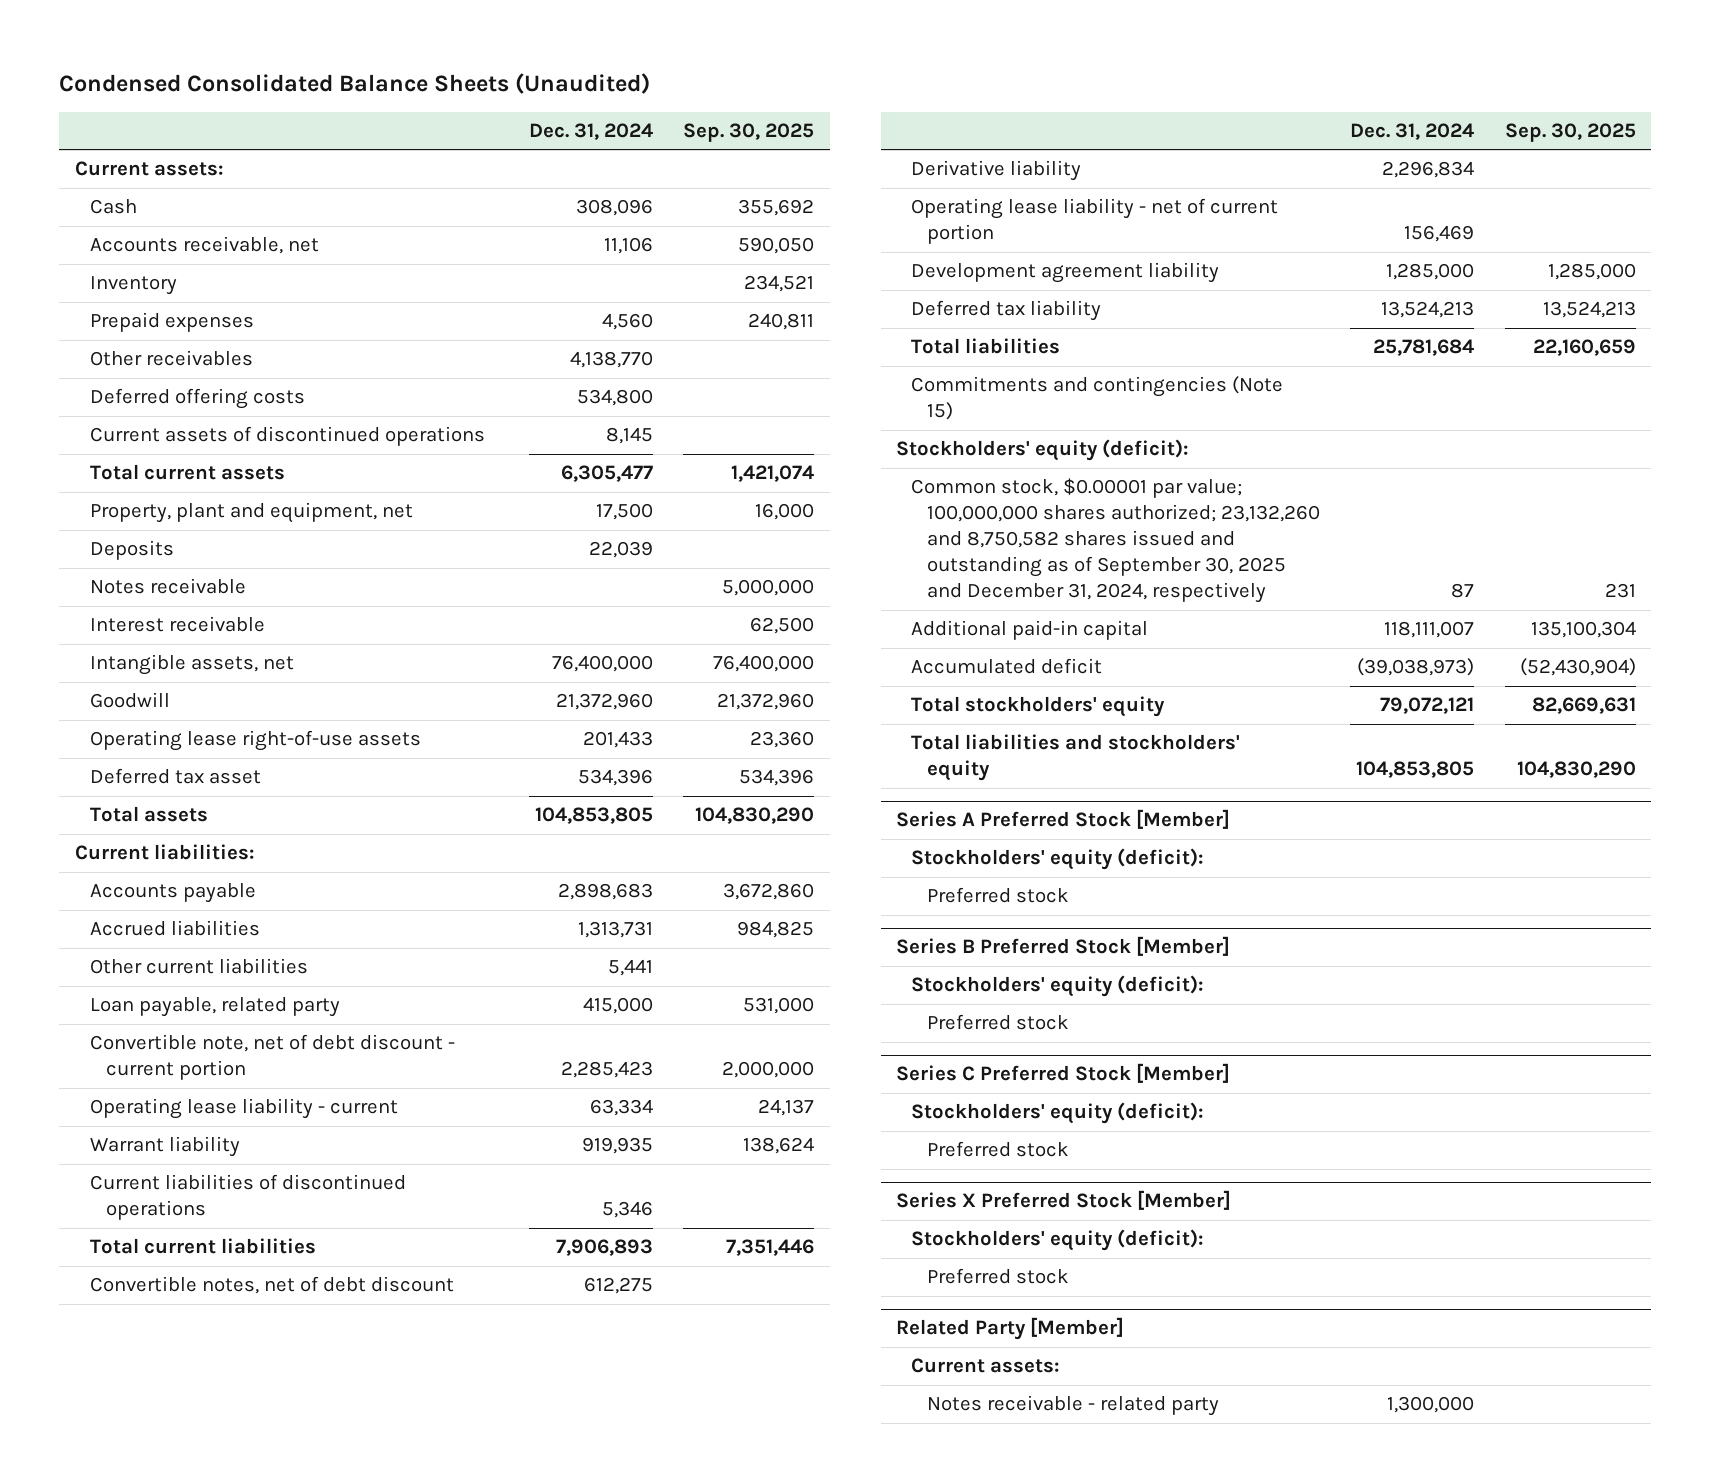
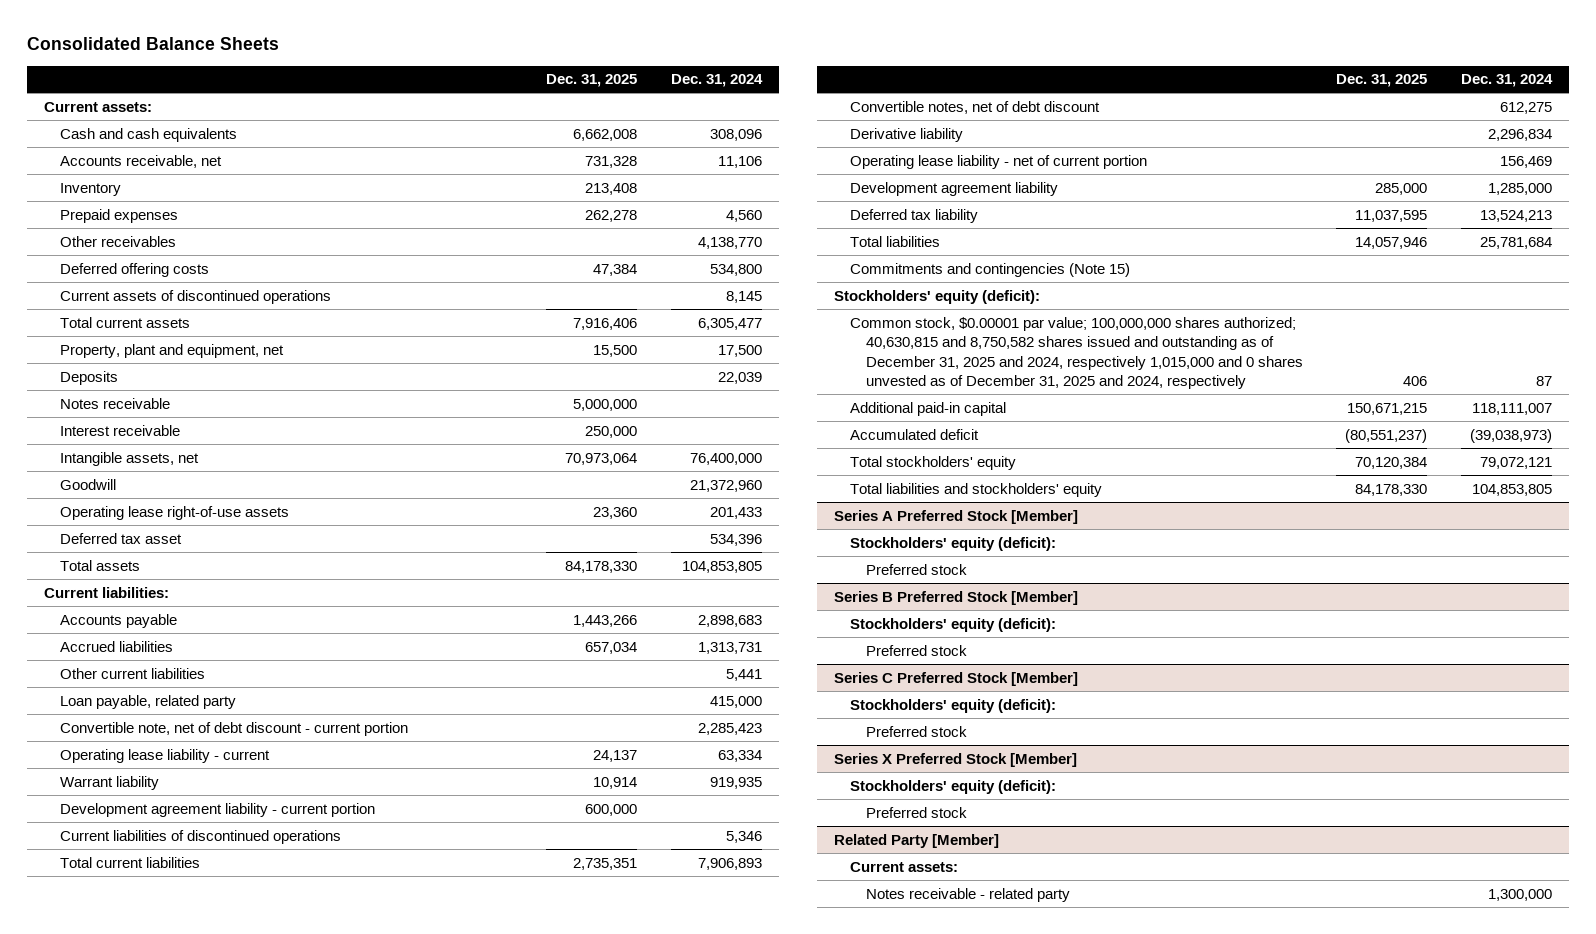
[59,73,651,95] Condensed Consolidated Balance Sheets (Unaudited) -> [27,37,280,51] Consolidated Balance Sheets
[683,122,815,142] Sep. 30, 2025 -> none
none -> [546,74,638,88] Dec. 31, 2025
[90,199,138,215] Cash -> [59,127,237,142] Cash and cash equivalents
none -> [59,802,375,817] Development agreement liability - current portion
[911,478,1320,604] Common stock, $0.00001 par value; 100,000,000 shares authorized; 23,132,260 and 8,750,582 shares issued and outstanding as of September 30, 2025 and December 31, 2024, respectively -> [849,316,1303,390] Common stock, $0.00001 par value; 100,000,000 shares authorized; 40,630,815 and 8,750,582 shares issued and outstanding as of December 31, 2025 and 2024, respectively 1,015,000 and 0 shares unvested as of December 31, 2025 and 2024, respectively

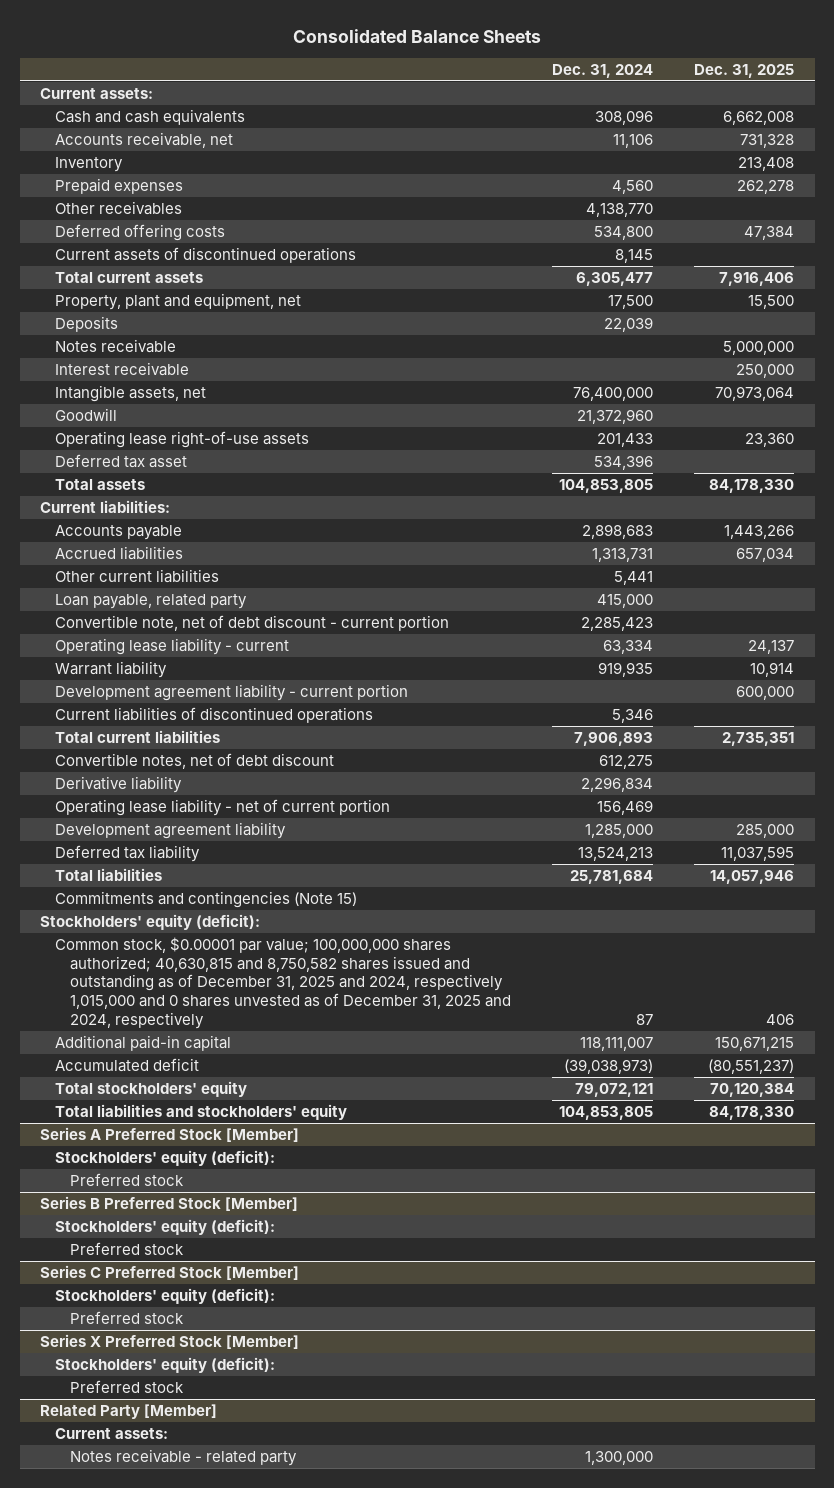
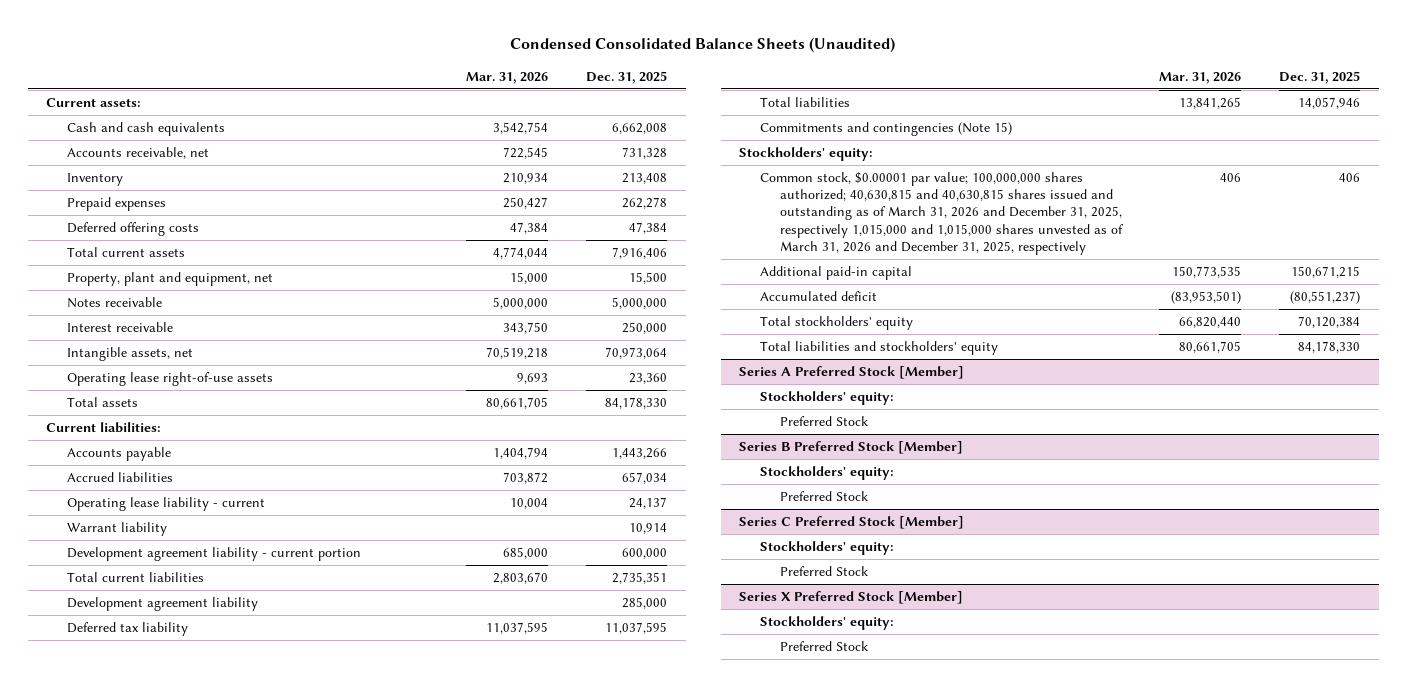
[293,29,542,44] Consolidated Balance Sheets -> [510,37,896,54] Condensed Consolidated Balance Sheets (Unaudited)
[552,64,654,79] Dec. 31, 2024 -> none
none -> [466,71,549,84] Mar. 31, 2026
[55,200,183,215] Other receivables -> none
[55,246,357,263] Current assets of discontinued operations -> none
[55,315,119,332] Deposits -> none
[55,407,118,421] Goodwill -> none
[55,453,188,468] Deferred tax asset -> none
[55,568,220,583] Other current liabilities -> none
[55,593,248,609] Loan payable, related party -> none
[55,614,450,631] Convertible note, net of debt discount - current portion -> none
[55,706,374,723] Current liabilities of discontinued operations -> none
[55,752,335,769] Convertible notes, net of debt discount -> none
[55,775,183,793] Derivative liability -> none
[55,798,391,816] Operating lease liability - net of current portion -> none
[40,913,261,930] Stockholders' equity (deficit): -> [739,147,874,162] Stockholders' equity:
[55,936,511,1029] Common stock, $0.00001 par value; 100,000,000 shares authorized; 40,630,815 and 8,750,582 shares issued and outstanding as of December 31, 2025 and 2024, respectively 1,015,000 and 0 shares unvested as of December 31, 2025 and 2024, respectively -> [759,172,1124,255] Common stock, $0.00001 par value; 100,000,000 shares authorized; 40,630,815 and 40,630,815 shares issued and outstanding as of March 31, 2026 and December 31, 2025, respectively 1,015,000 and 1,015,000 shares unvested as of March 31, 2026 and December 31, 2025, respectively
[55,1149,276,1166] Stockholders' equity (deficit): -> [759,391,894,406] Stockholders' equity:
[69,1172,184,1186] Preferred stock -> [779,416,868,427] Preferred Stock
[55,1218,276,1235] Stockholders' equity (deficit): -> [759,466,894,481] Stockholders' equity:
[69,1241,184,1255] Preferred stock -> [779,491,868,502] Preferred Stock
[55,1287,276,1304] Stockholders' equity (deficit): -> [759,541,894,556] Stockholders' equity:
[69,1310,184,1324] Preferred stock -> [779,566,868,577] Preferred Stock
[40,1403,218,1419] Related Party [Member] -> none
[55,1427,169,1439] Current assets: -> none
[69,1448,297,1466] Notes receivable - related party -> none
[55,1356,276,1373] Stockholders' equity (deficit): -> [759,616,894,631] Stockholders' equity:
[69,1379,184,1393] Preferred stock -> [779,641,868,652] Preferred Stock

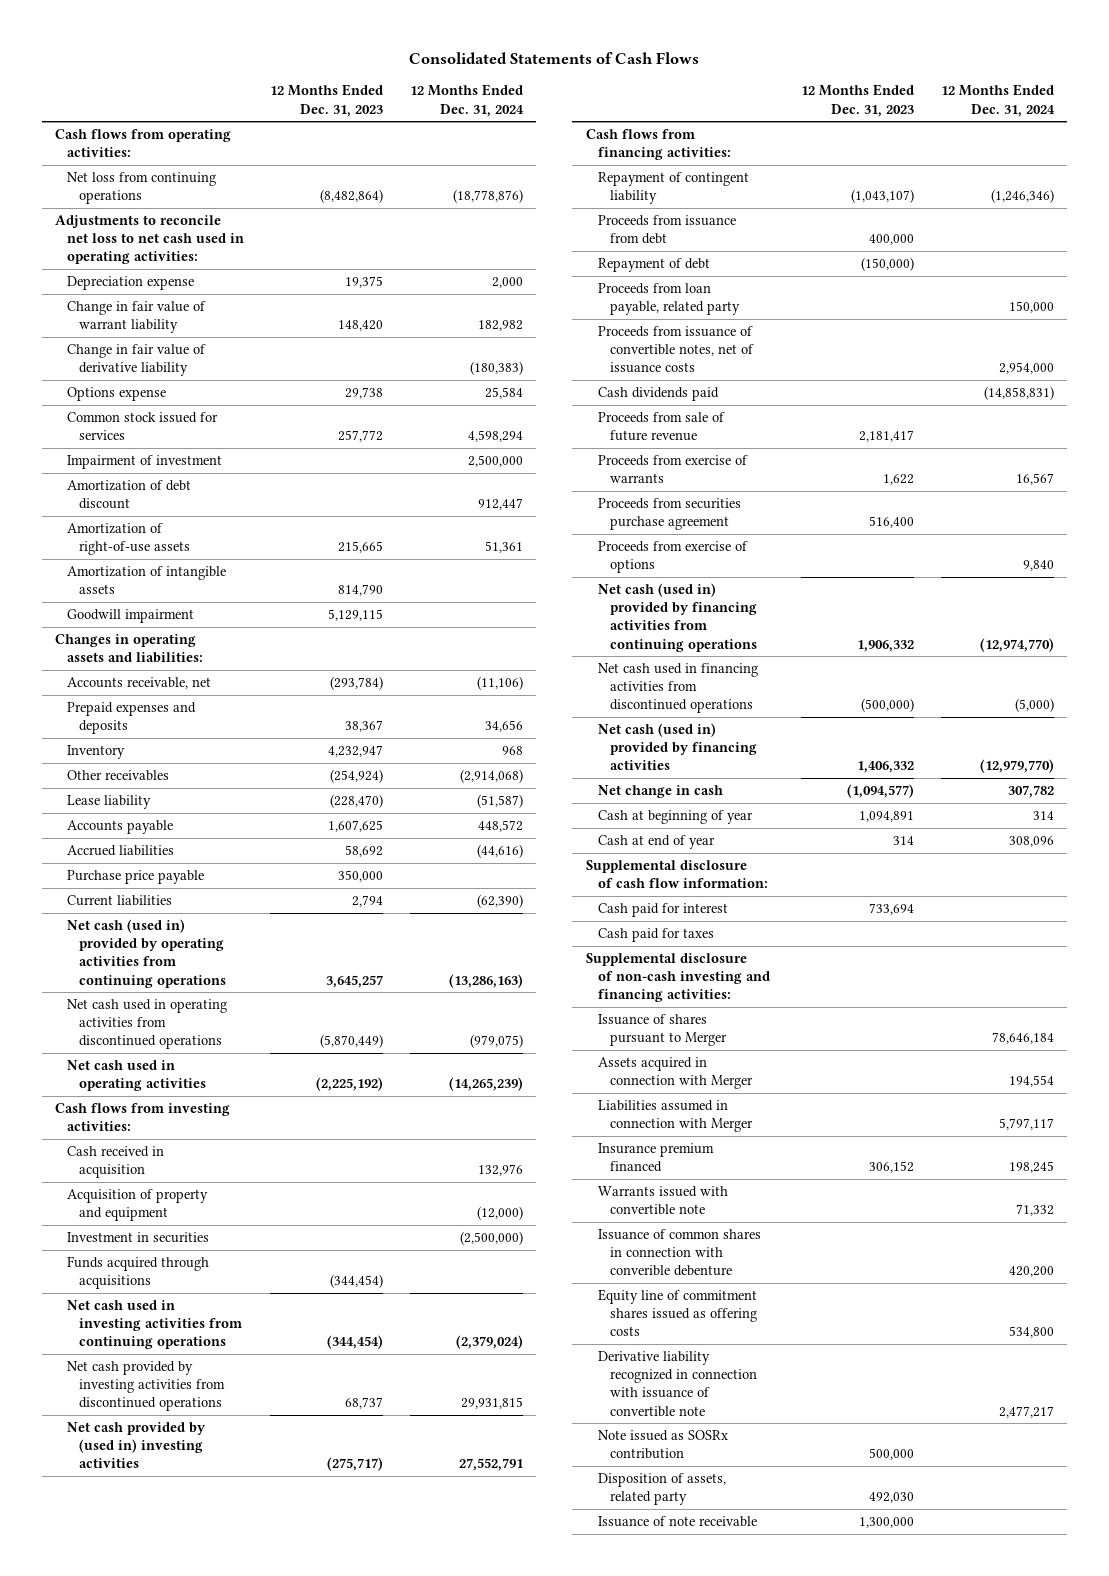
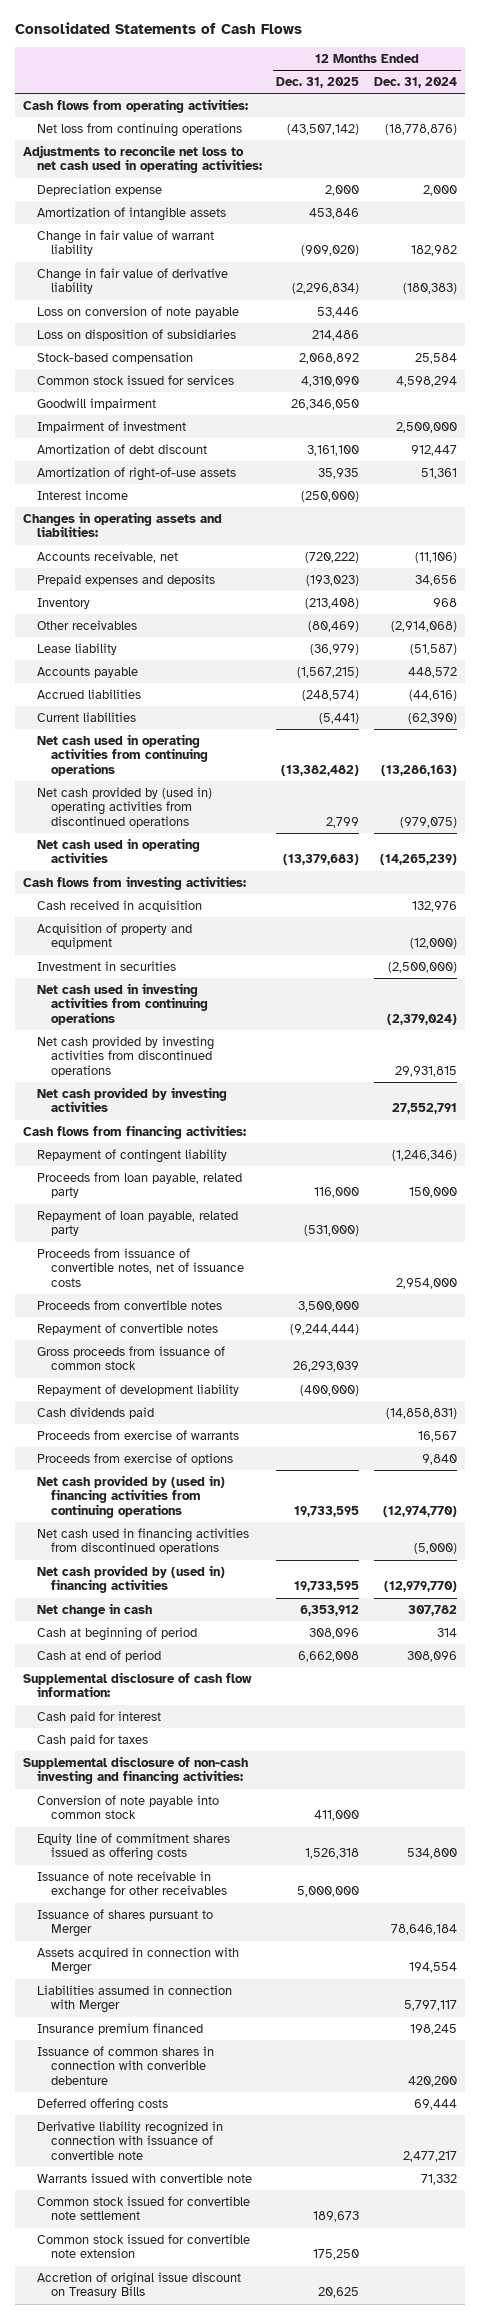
[270,84,384,117] 12 Months Ended Dec. 31, 2023 -> none
none -> [276,76,360,88] Dec. 31, 2025
[66,566,226,595] Amortization of intangible assets -> [36,206,226,221] Amortization of intangible assets
none -> [36,305,239,318] Loss on conversion of note payable
none -> [36,328,236,341] Loss on disposition of subsidiaries
[66,387,166,402] Options expense -> [36,351,193,364] Stock-based compensation
[66,609,194,624] Goodwill impairment -> [36,397,156,410] Goodwill impairment
none -> [36,489,128,500] Interest income
[66,870,204,885] Purchase price payable -> none
[66,919,226,988] Net cash (used in) provided by operating activities from continuing operations -> [36,733,208,776] Net cash used in operating activities from continuing operations
[66,999,227,1050] Net cash used in operating activities from discontinued operations -> [36,786,212,828] Net cash provided by (used in) operating activities from discontinued operations
[66,1256,209,1290] Funds acquired through acquisitions -> none
[66,1422,206,1469] Net cash provided by (used in) investing activities -> [36,1086,227,1113] Net cash provided by investing activities
[597,215,736,245] Proceeds from issuance from debt -> none
[597,258,710,273] Repayment of debt -> none
none -> [36,1209,238,1237] Repayment of loan payable, related party
none -> [36,1299,222,1310] Proceeds from convertible notes
none -> [36,1322,218,1335] Repayment of convertible notes
none -> [36,1345,225,1371] Gross proceeds from issuance of common stock
none -> [36,1383,239,1396] Repayment of development liability
[597,412,725,442] Proceeds from sale of future revenue -> none
[597,498,741,531] Proceeds from securities purchase agreement -> none
[597,583,757,652] Net cash (used in) provided by financing activities from continuing operations -> [36,1474,225,1518] Net cash provided by (used in) financing activities from continuing operations
[597,723,757,771] Net cash (used in) provided by financing activities -> [36,1564,225,1594] Net cash provided by (used in) financing activities
[597,810,753,825] Cash at beginning of year -> [36,1626,197,1641] Cash at beginning of period
[597,835,715,850] Cash at end of year -> [36,1649,161,1662] Cash at end of period
none -> [36,1794,219,1820] Conversion of note payable into common stock
[597,1289,757,1337] Equity line of commitment shares issued as offering costs -> [36,1832,230,1862] Equity line of commitment shares issued as offering costs
none -> [36,1870,227,1900] Issuance of note receivable in exchange for other receivables
none -> [36,2097,168,2112] Deferred offering costs
[597,1430,728,1460] Note issued as SOSRx contribution -> none
[597,1473,726,1506] Disposition of assets, related party -> none
[597,1516,757,1528] Issuance of note receivable -> none
[597,1186,728,1216] Warrants issued with convertible note -> [36,2172,252,2183] Warrants issued with convertible note
none -> [36,2195,250,2221] Common stock issued for convertible note settlement
none -> [36,2233,250,2259] Common stock issued for convertible note extension
none -> [36,2271,241,2299] Accretion of original issue discount on Treasury Bills

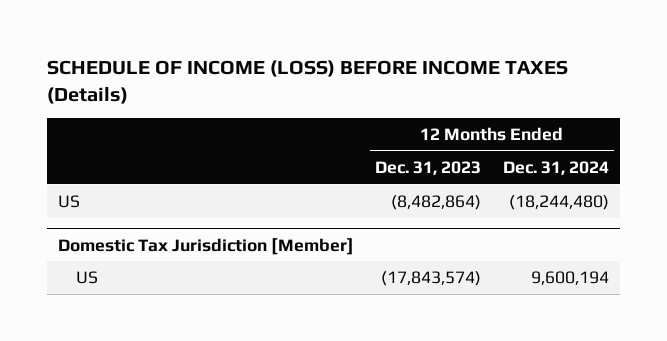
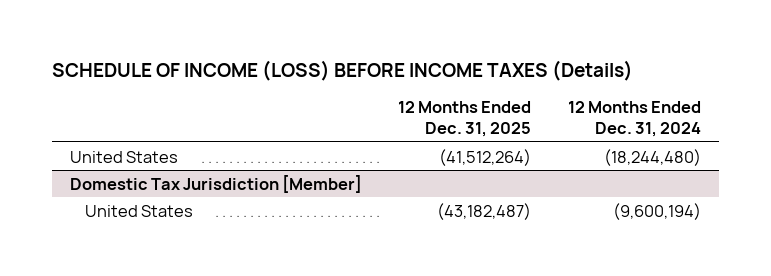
[375,161,482,176] Dec. 31, 2023 -> none
none -> [398,101,532,138] 12 Months Ended Dec. 31, 2025
[57,195,80,209] US -> [69,150,178,163] United States
[76,271,99,285] US -> none
none -> [85,204,194,217] United States

